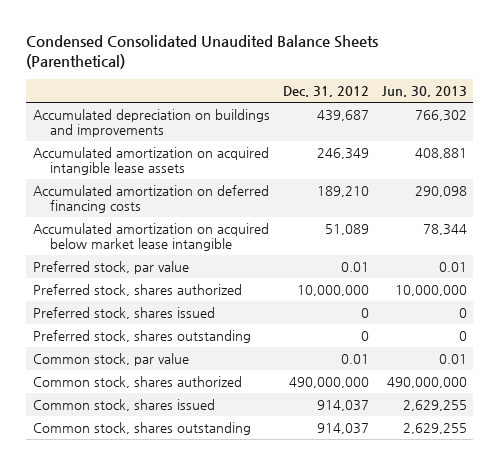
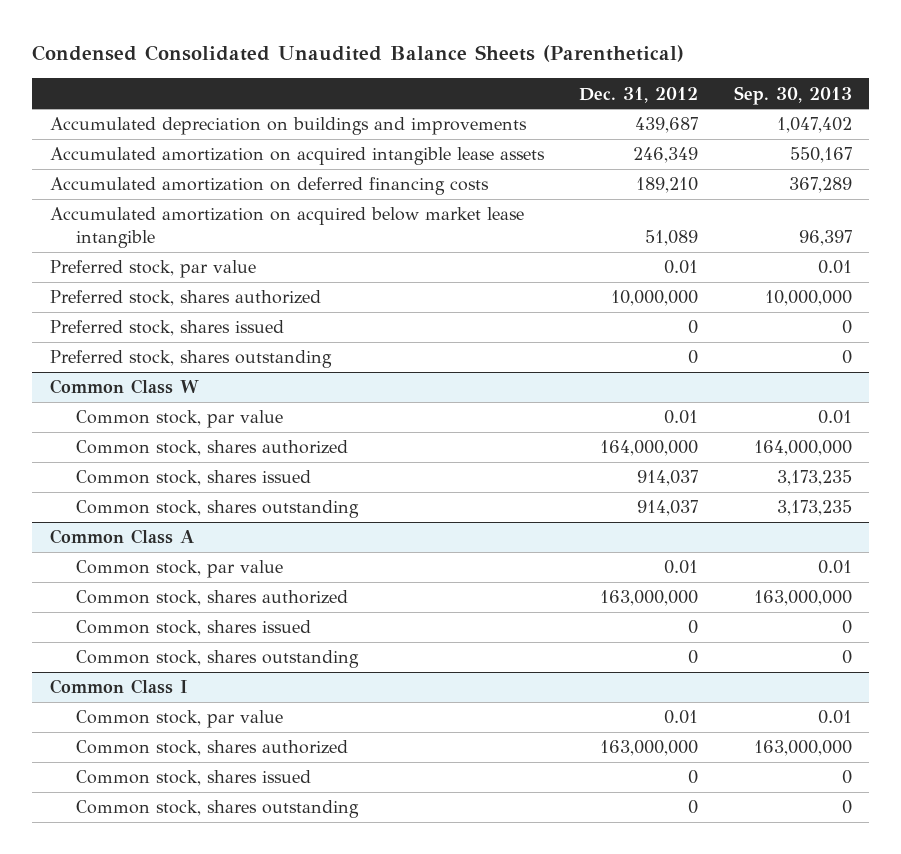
[381,86,467,98] Jun. 30, 2013 -> none
none -> [733,85,852,105] Sep. 30, 2013
none -> [49,379,199,395] Common Class W
[288,377,369,389] 490,000,000 -> [600,440,699,457] 164,000,000
none -> [49,529,194,545] Common Class A
none -> [76,560,284,579] Common stock, par value
none -> [76,590,349,607] Common stock, shares authorized
none -> [76,620,312,637] Common stock, shares issued
none -> [76,650,360,669] Common stock, shares outstanding
none -> [49,679,188,695] Common Class I
none -> [76,710,284,729] Common stock, par value
none -> [76,740,349,757] Common stock, shares authorized
none -> [76,770,312,787] Common stock, shares issued
none -> [76,800,360,819] Common stock, shares outstanding

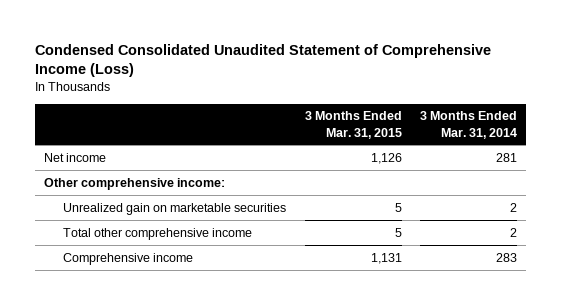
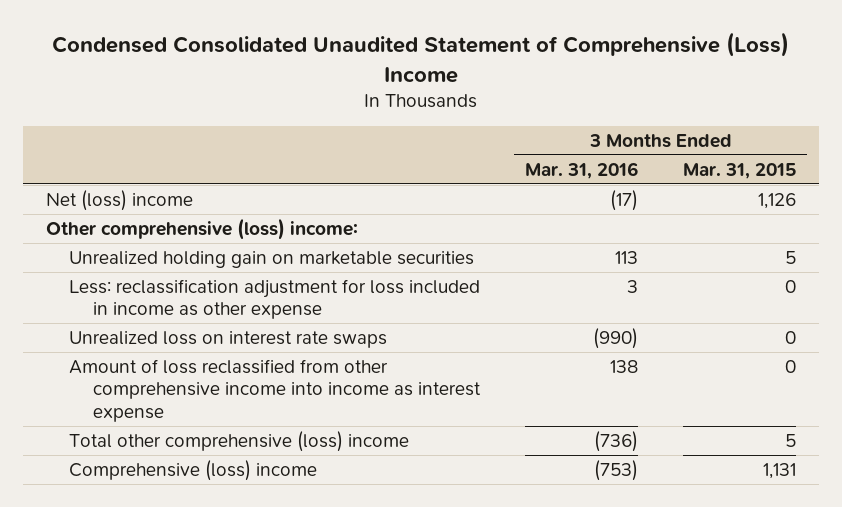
[34,43,491,78] Condensed Consolidated Unaudited Statement of Comprehensive Income (Loss) -> [51,32,789,83] Condensed Consolidated Unaudited Statement of Comprehensive (Loss) Income
[420,111,518,139] 3 Months Ended Mar. 31, 2014 -> none
none -> [525,161,639,179] Mar. 31, 2016
[44,152,107,162] Net income -> [45,189,193,211] Net (loss) income
[44,177,226,190] Other comprehensive income: -> [45,217,358,240] Other comprehensive (loss) income:
[62,202,286,215] Unrealized gain on marketable securities -> [69,250,475,268] Unrealized holding gain on marketable securities
none -> [69,278,481,320] Less: reclassification adjustment for loss included in income as other expense
none -> [69,330,388,348] Unrealized loss on interest rate swaps
none -> [69,358,481,423] Amount of loss reclassified from other comprehensive income into income as interest expense
[62,227,252,240] Total other comprehensive income -> [69,430,410,452] Total other comprehensive (loss) income
[62,252,193,265] Comprehensive income -> [69,459,318,481] Comprehensive (loss) income

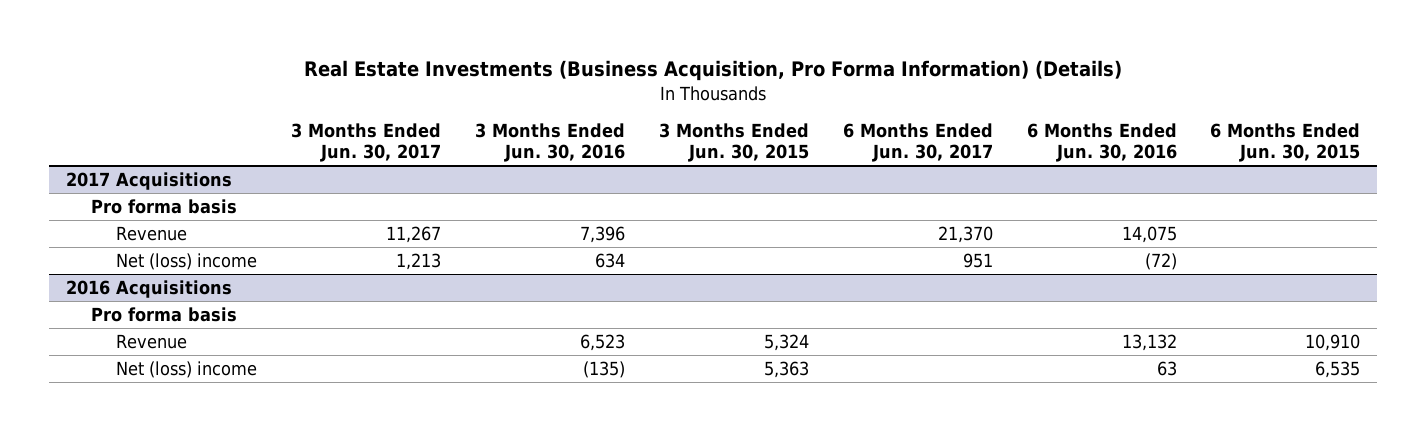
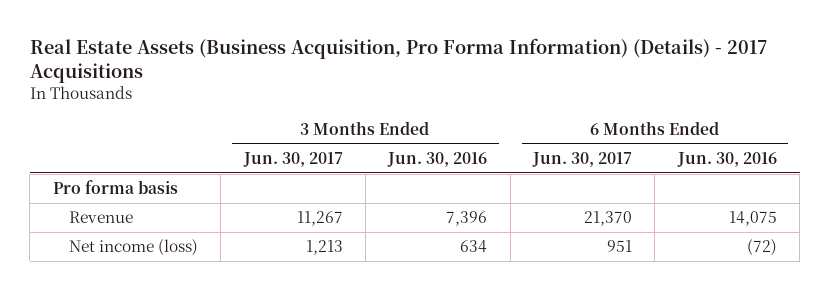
[304,60,1123,82] Real Estate Investments (Business Acquisition, Pro Forma Information) (Details) -> [29,38,768,84] Real Estate Assets (Business Acquisition, Pro Forma Information) (Details) - 2017 Acquisitions
[658,123,809,162] 3 Months Ended Jun. 30, 2015 -> none
[1210,123,1361,162] 6 Months Ended Jun. 30, 2015 -> none
[66,172,233,191] 2017 Acquisitions -> none
[66,280,233,299] 2016 Acquisitions -> none
[91,307,238,323] Pro forma basis -> none
[116,334,188,350] Revenue -> none
[116,361,258,379] Net (loss) income -> none
[116,253,258,271] Net (loss) income -> [68,239,198,257] Net income (loss)

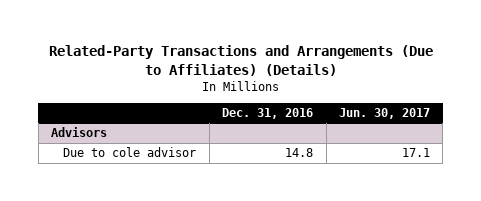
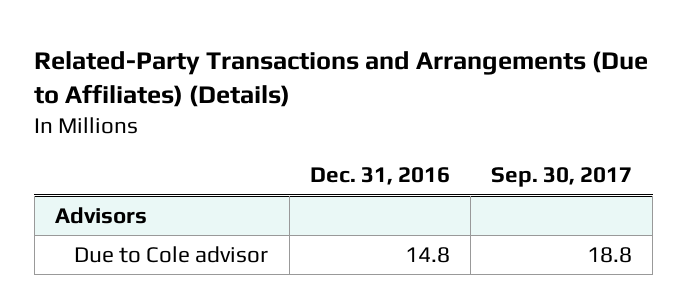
[339,107,431,119] Jun. 30, 2017 -> none
none -> [490,167,632,188] Sep. 30, 2017
[63,147,197,158] Due to cole advisor -> [74,245,269,263] Due to Cole advisor

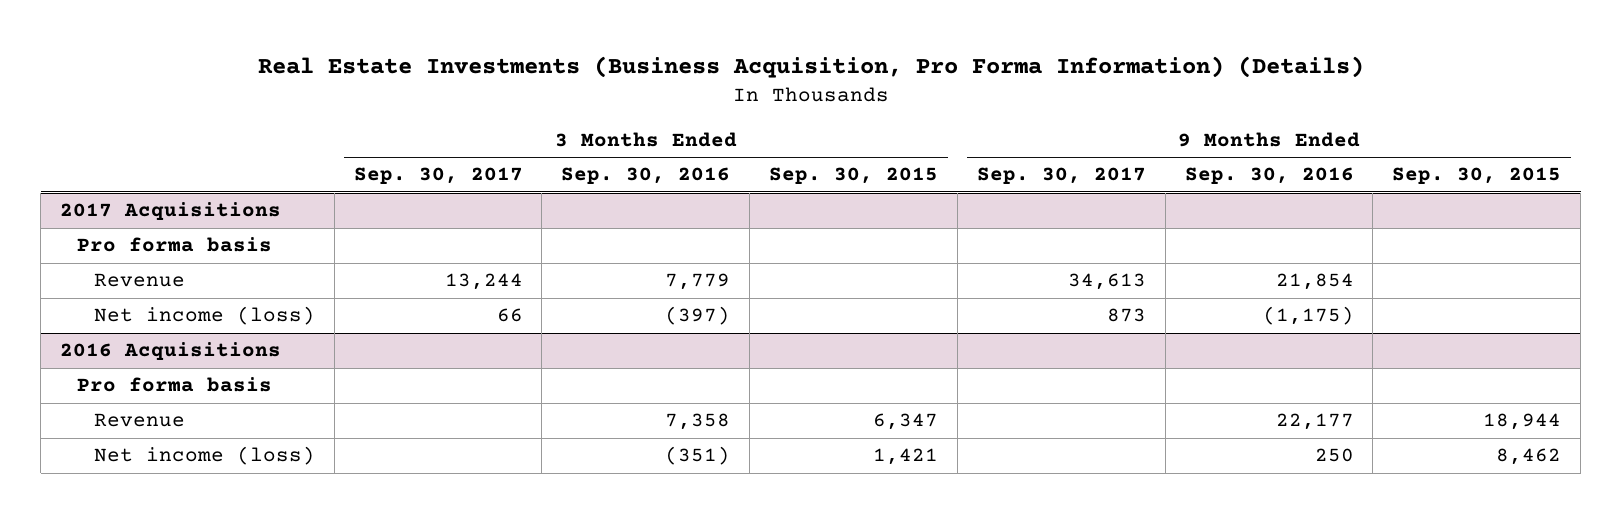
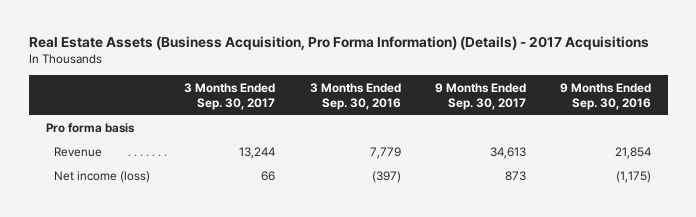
[257,56,1364,79] Real Estate Investments (Business Acquisition, Pro Forma Information) (Details) -> [28,36,649,51] Real Estate Assets (Business Acquisition, Pro Forma Information) (Details) - 2017 Acquisitions
[769,167,939,185] Sep. 30, 2015 -> none
[1392,167,1562,185] Sep. 30, 2015 -> none
[60,202,282,221] 2017 Acquisitions -> none
[60,342,282,361] 2016 Acquisitions -> none
[76,377,272,393] Pro forma basis -> none
[93,413,185,428] Revenue -> none
[93,446,315,466] Net income (loss) -> none

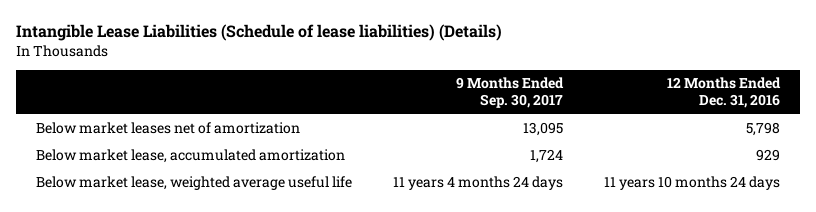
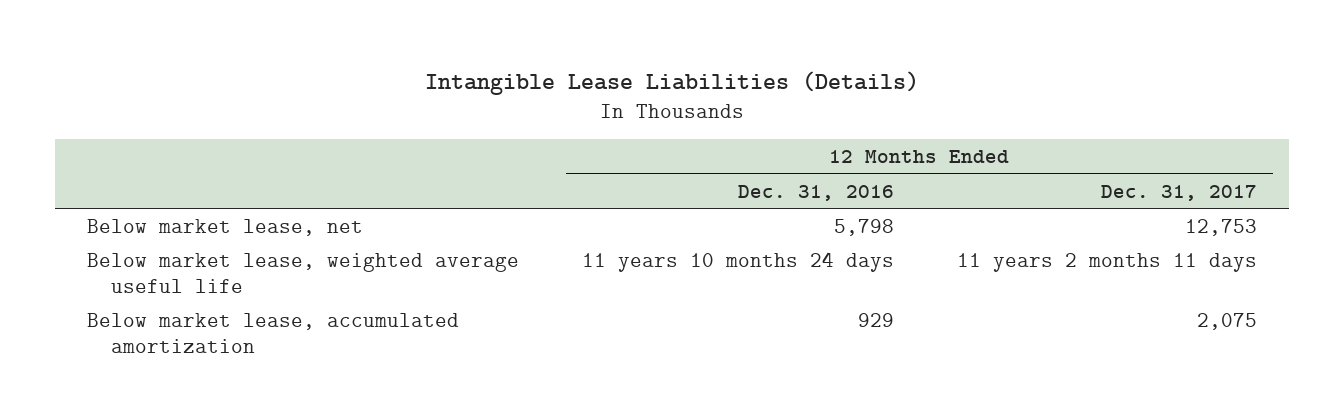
[15,24,502,42] Intangible Lease Liabilities (Schedule of lease liabilities) (Details) -> [424,70,919,95] Intangible Lease Liabilities (Details)
[456,77,565,109] 9 Months Ended Sep. 30, 2017 -> none
none -> [1101,184,1258,201] Dec. 31, 2017
[36,122,301,135] Below market leases net of amortization -> [86,218,363,236] Below market lease, net
[36,149,346,164] Below market lease, accumulated amortization -> [86,312,459,353] Below market lease, accumulated amortization

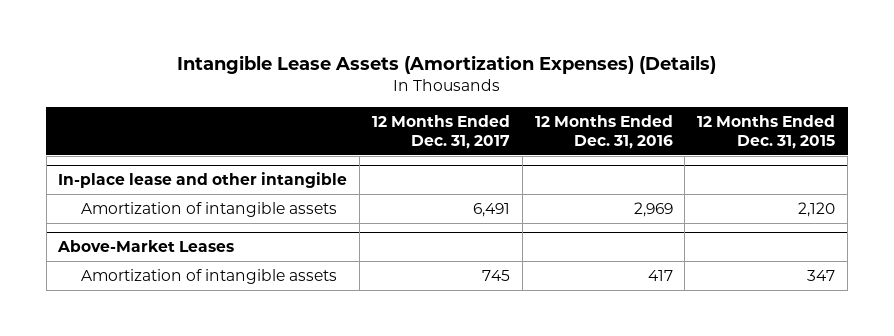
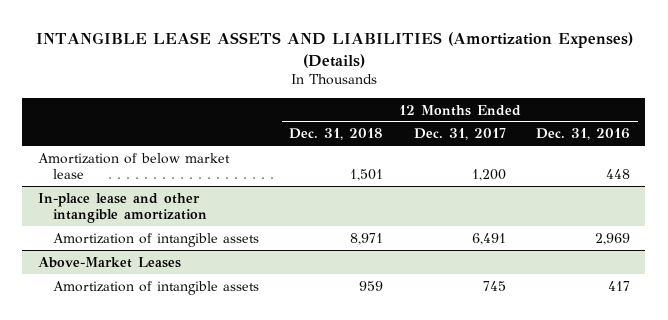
[176,55,716,75] Intangible Lease Assets (Amortization Expenses) (Details) -> [35,32,633,68] INTANGIBLE LEASE ASSETS AND LIABILITIES (Amortization Expenses) (Details)
[697,114,836,149] 12 Months Ended Dec. 31, 2015 -> none
none -> [289,128,384,141] Dec. 31, 2018
none -> [37,152,230,180] Amortization of below market lease
[58,172,348,189] In-place lease and other intangible -> [37,192,207,224] In-place lease and other intangible amortization

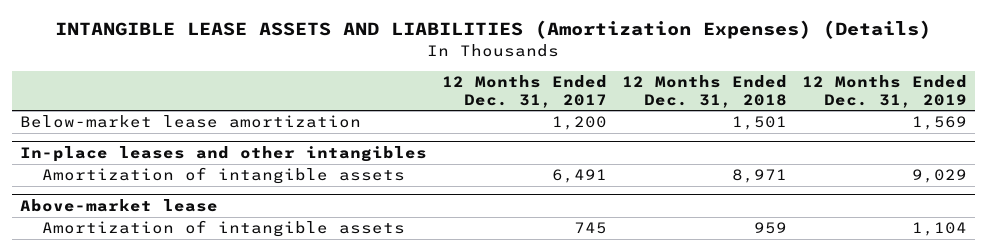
[536,128,631,141] Dec. 31, 2016 -> none
none -> [801,75,967,108] 12 Months Ended Dec. 31, 2019
[37,192,207,224] In-place lease and other intangible amortization -> none
[37,152,230,180] Amortization of below market lease -> [19,115,361,129] Below-market lease amortization
none -> [19,146,427,163] In-place leases and other intangibles
[37,256,181,268] Above-Market Leases -> [19,199,218,213] Above-market lease

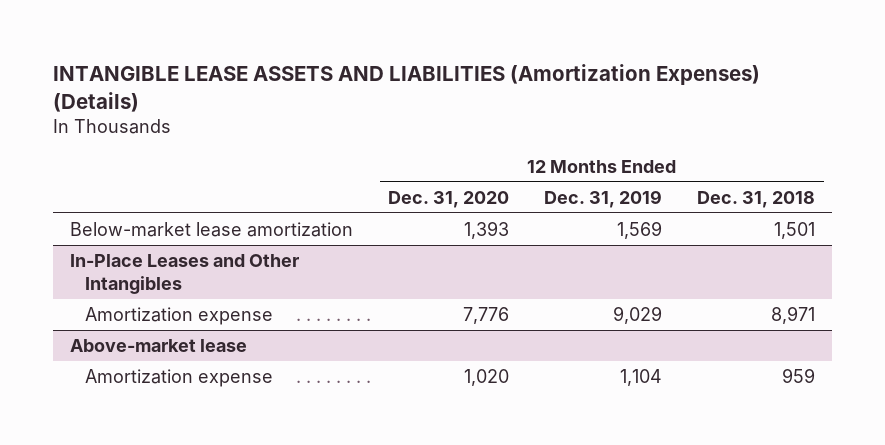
[441,75,607,108] 12 Months Ended Dec. 31, 2017 -> none
none -> [388,190,510,208] Dec. 31, 2020
[19,146,427,163] In-place leases and other intangibles -> [70,254,300,294] In-Place Leases and Other Intangibles
[41,167,405,185] Amortization of intangible assets -> [84,307,273,326] Amortization expense
[41,220,405,238] Amortization of intangible assets -> [84,369,273,388] Amortization expense

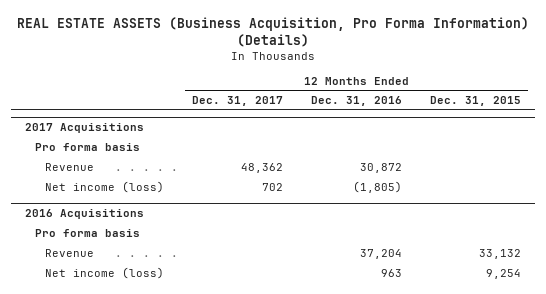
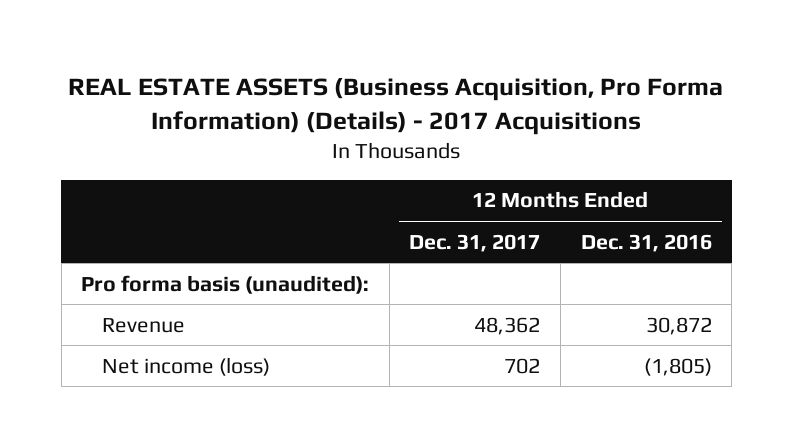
[17,16,530,47] REAL ESTATE ASSETS (Business Acquisition, Pro Forma Information) (Details) -> [68,77,724,135] REAL ESTATE ASSETS (Business Acquisition, Pro Forma Information) (Details) - 2017 Acquisitions
[430,96,522,107] Dec. 31, 2015 -> none
[24,123,144,134] 2017 Acquisitions -> none
[34,142,140,151] Pro forma basis -> [81,274,370,294] Pro forma basis (unaudited):
[24,209,144,220] 2016 Acquisitions -> none
[34,228,140,237] Pro forma basis -> none
[44,248,94,257] Revenue -> none
[44,266,164,279] Net income (loss) -> none

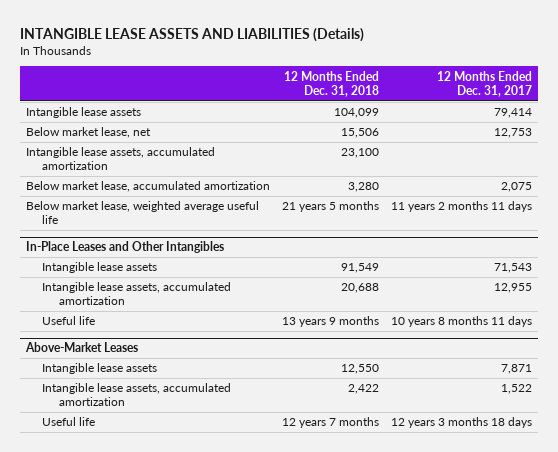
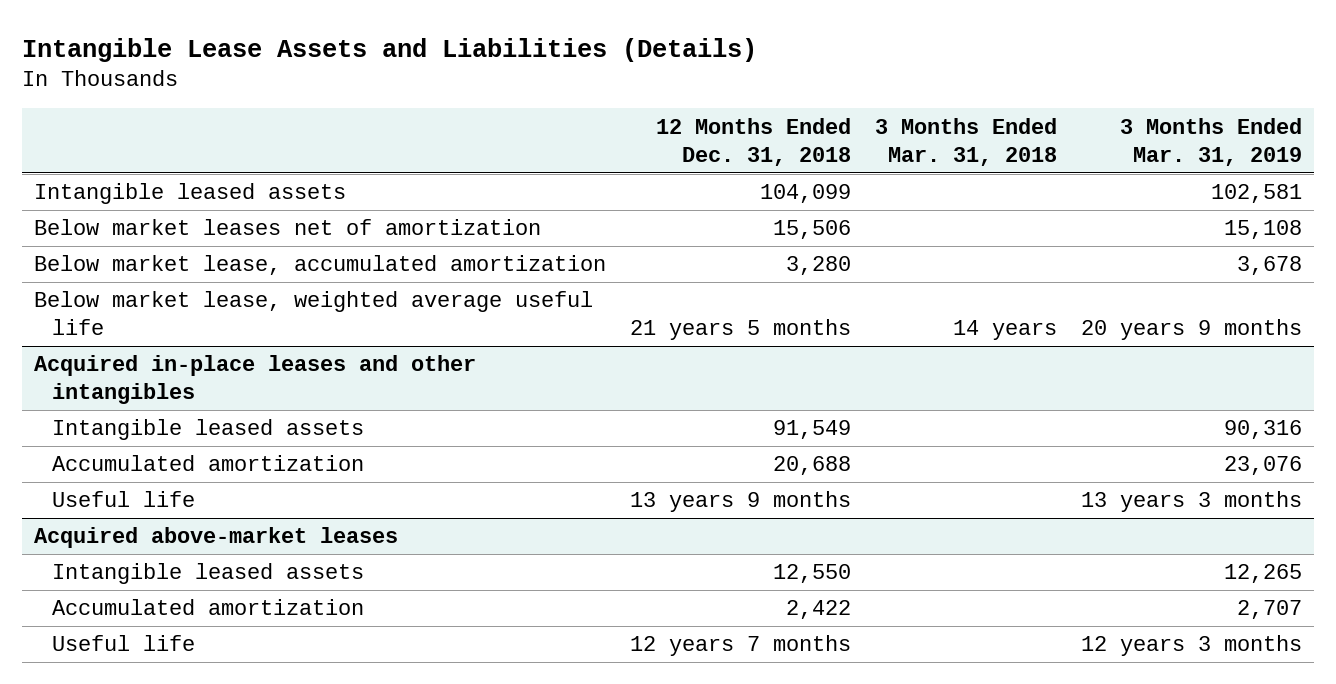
[20,27,365,42] INTANGIBLE LEASE ASSETS AND LIABILITIES (Details) -> [22,37,758,62] Intangible Lease Assets and Liabilities (Details)
[436,70,532,97] 12 Months Ended Dec. 31, 2017 -> none
none -> [875,117,1058,166] 3 Months Ended Mar. 31, 2018
none -> [1119,117,1302,166] 3 Months Ended Mar. 31, 2019
[26,147,216,171] Intangible lease assets, accumulated amortization -> none
[26,107,142,119] Intangible lease assets -> [34,183,347,205] Intangible leased assets
[26,127,152,139] Below market lease, net -> [34,219,542,236] Below market leases net of amortization
[26,241,225,254] In-Place Leases and Other Intangibles -> [34,355,477,405] Acquired in-place leases and other intangibles
[42,262,158,274] Intangible lease assets -> [51,419,364,441] Intangible leased assets
[42,282,232,306] Intangible lease assets, accumulated amortization -> [51,455,364,472] Accumulated amortization
[25,342,139,353] Above-Market Leases -> [34,527,399,549] Acquired above-market leases
[42,363,158,375] Intangible lease assets -> [51,563,364,585] Intangible leased assets
[42,383,232,407] Intangible lease assets, accumulated amortization -> [51,599,364,616] Accumulated amortization

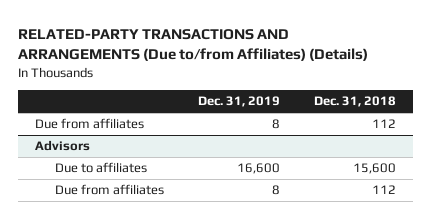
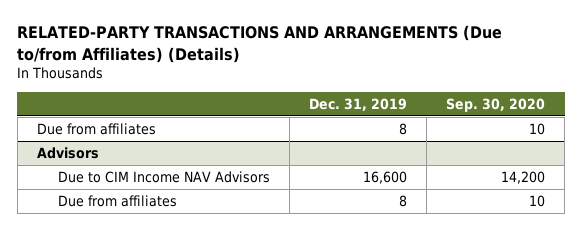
[314,96,397,108] Dec. 31, 2018 -> none
none -> [446,97,546,112] Sep. 30, 2020
[55,162,148,174] Due to affiliates -> [58,171,271,184] Due to CIM Income NAV Advisors

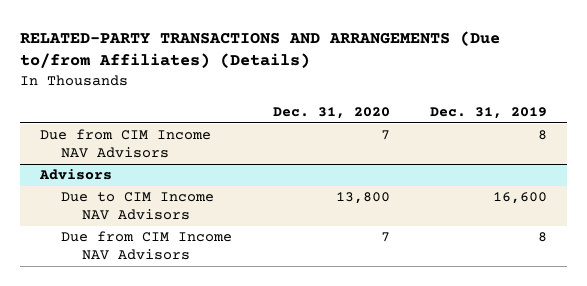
[446,97,546,112] Sep. 30, 2020 -> none
none -> [272,106,390,119] Dec. 31, 2020
[36,123,156,136] Due from affiliates -> [39,129,211,159] Due from CIM Income NAV Advisors
[58,195,178,208] Due from affiliates -> [61,231,233,261] Due from CIM Income NAV Advisors

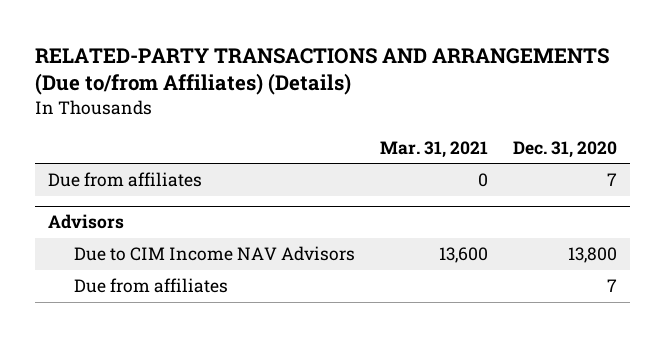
[429,106,547,119] Dec. 31, 2019 -> none
none -> [380,140,489,158] Mar. 31, 2021
[39,129,211,159] Due from CIM Income NAV Advisors -> [47,172,202,188] Due from affiliates
[61,231,233,261] Due from CIM Income NAV Advisors -> [73,278,228,294] Due from affiliates

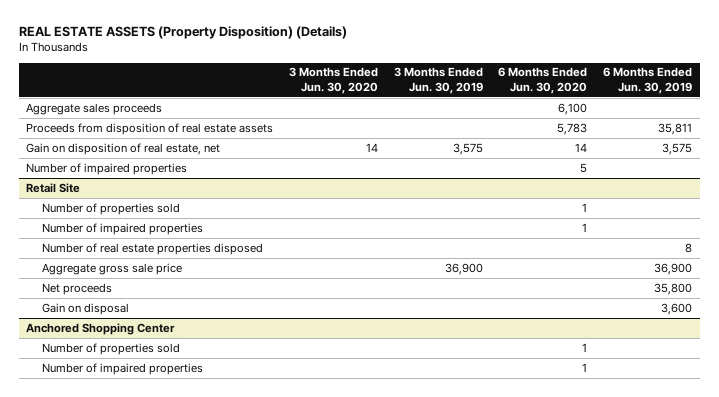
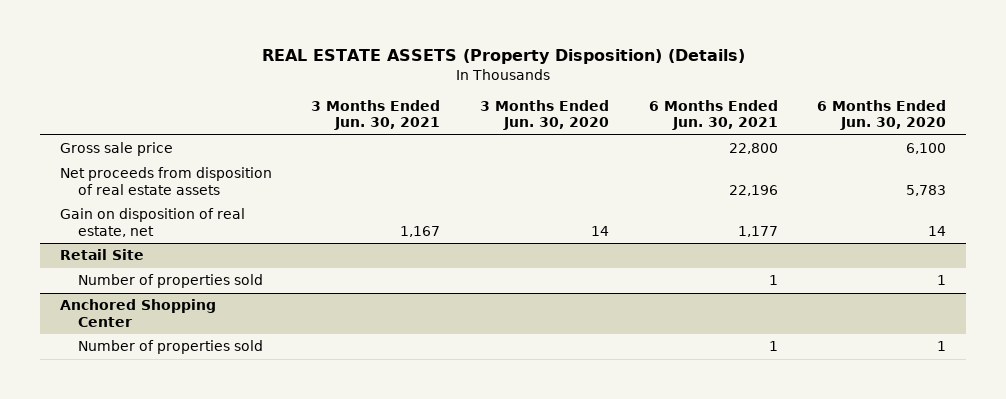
[393,67,483,94] 3 Months Ended Jun. 30, 2019 -> none
[603,67,693,94] 6 Months Ended Jun. 30, 2019 -> none
none -> [311,99,441,131] 3 Months Ended Jun. 30, 2021
none -> [648,99,778,131] 6 Months Ended Jun. 30, 2021
[26,102,163,115] Aggregate sales proceeds -> [59,142,173,157] Gross sale price
[26,122,274,135] Proceeds from disposition of real estate assets -> [59,167,272,195] Net proceeds from disposition of real estate assets
[26,162,188,175] Number of impaired properties -> none
[41,222,203,235] Number of impaired properties -> none
[41,242,263,255] Number of real estate properties disposed -> none
[41,262,182,275] Aggregate gross sale price -> none
[41,282,112,295] Net proceeds -> none
[41,302,129,315] Gain on disposal -> none
[41,362,203,375] Number of impaired properties -> none

